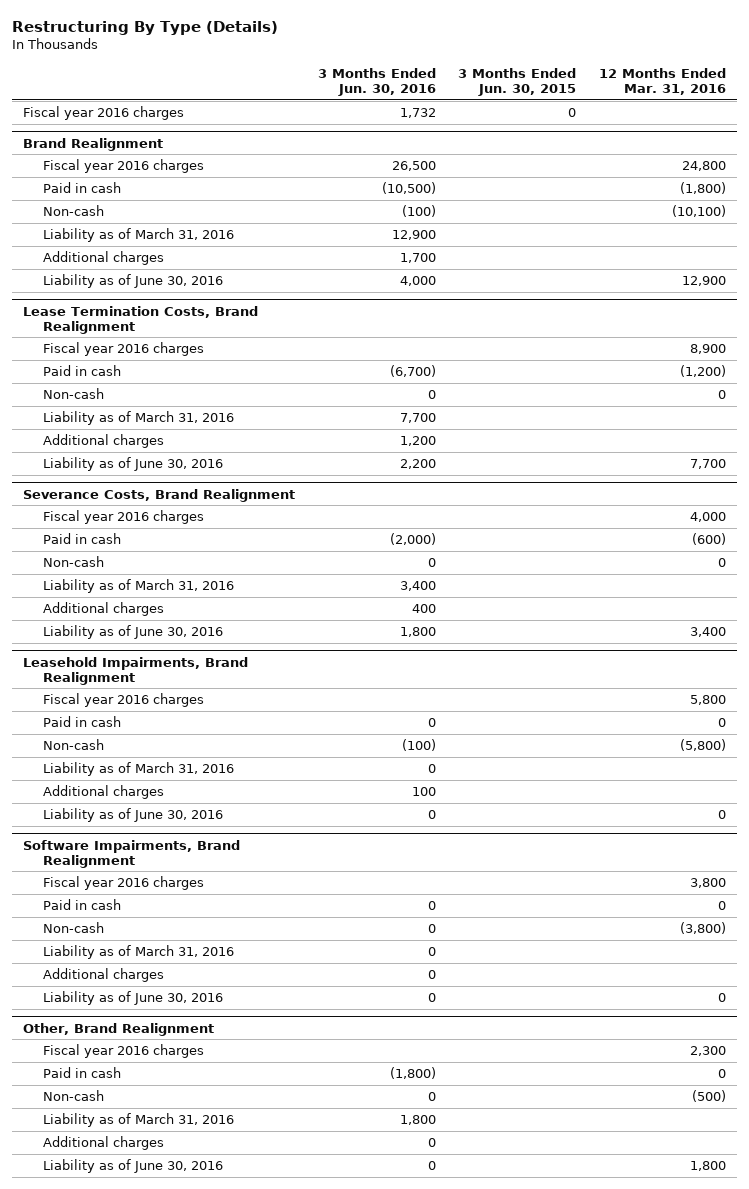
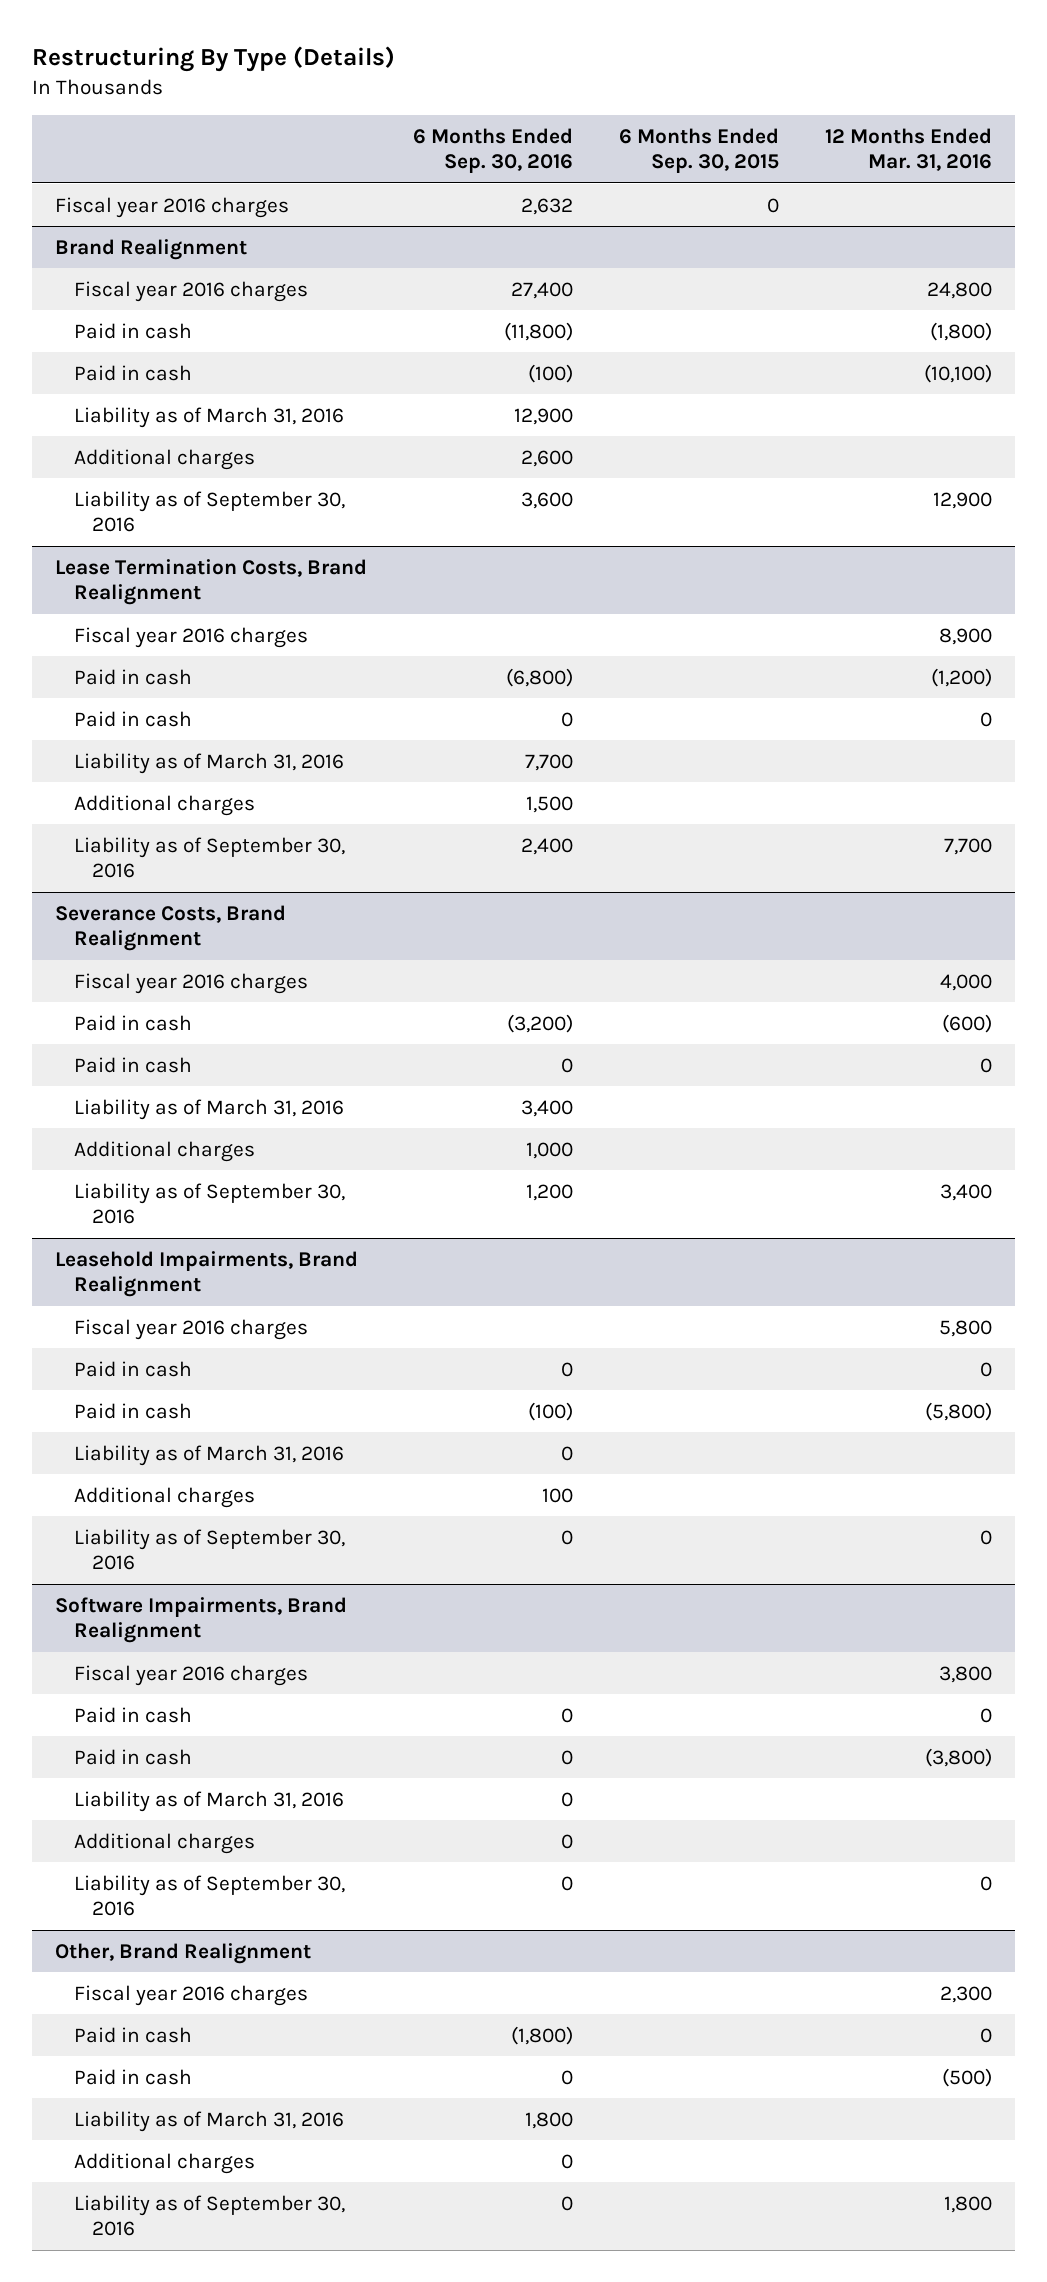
[317,68,436,97] 3 Months Ended Jun. 30, 2016 -> none
[458,68,577,97] 3 Months Ended Jun. 30, 2015 -> none
none -> [413,127,574,174] 6 Months Ended Sep. 30, 2016
none -> [618,127,779,174] 6 Months Ended Sep. 30, 2015
[43,205,105,217] Non-cash -> none
none -> [73,364,192,381] Paid in cash
[43,274,224,289] Liability as of June 30, 2016 -> [73,490,345,533] Liability as of September 30, 2016
[43,388,105,400] Non-cash -> none
none -> [73,710,192,727] Paid in cash
[43,457,224,472] Liability as of June 30, 2016 -> [73,836,345,879] Liability as of September 30, 2016
[43,556,105,568] Non-cash -> none
none -> [73,1056,192,1073] Paid in cash
[43,625,224,640] Liability as of June 30, 2016 -> [73,1182,345,1225] Liability as of September 30, 2016
[43,739,105,751] Non-cash -> none
none -> [73,1402,192,1419] Paid in cash
[43,808,224,823] Liability as of June 30, 2016 -> [73,1528,345,1571] Liability as of September 30, 2016
[43,922,105,934] Non-cash -> none
none -> [73,1748,192,1765] Paid in cash
[43,991,224,1006] Liability as of June 30, 2016 -> [73,1874,345,1917] Liability as of September 30, 2016
[43,1090,105,1102] Non-cash -> none
none -> [73,2068,192,2085] Paid in cash
[43,1159,224,1174] Liability as of June 30, 2016 -> [73,2194,345,2237] Liability as of September 30, 2016

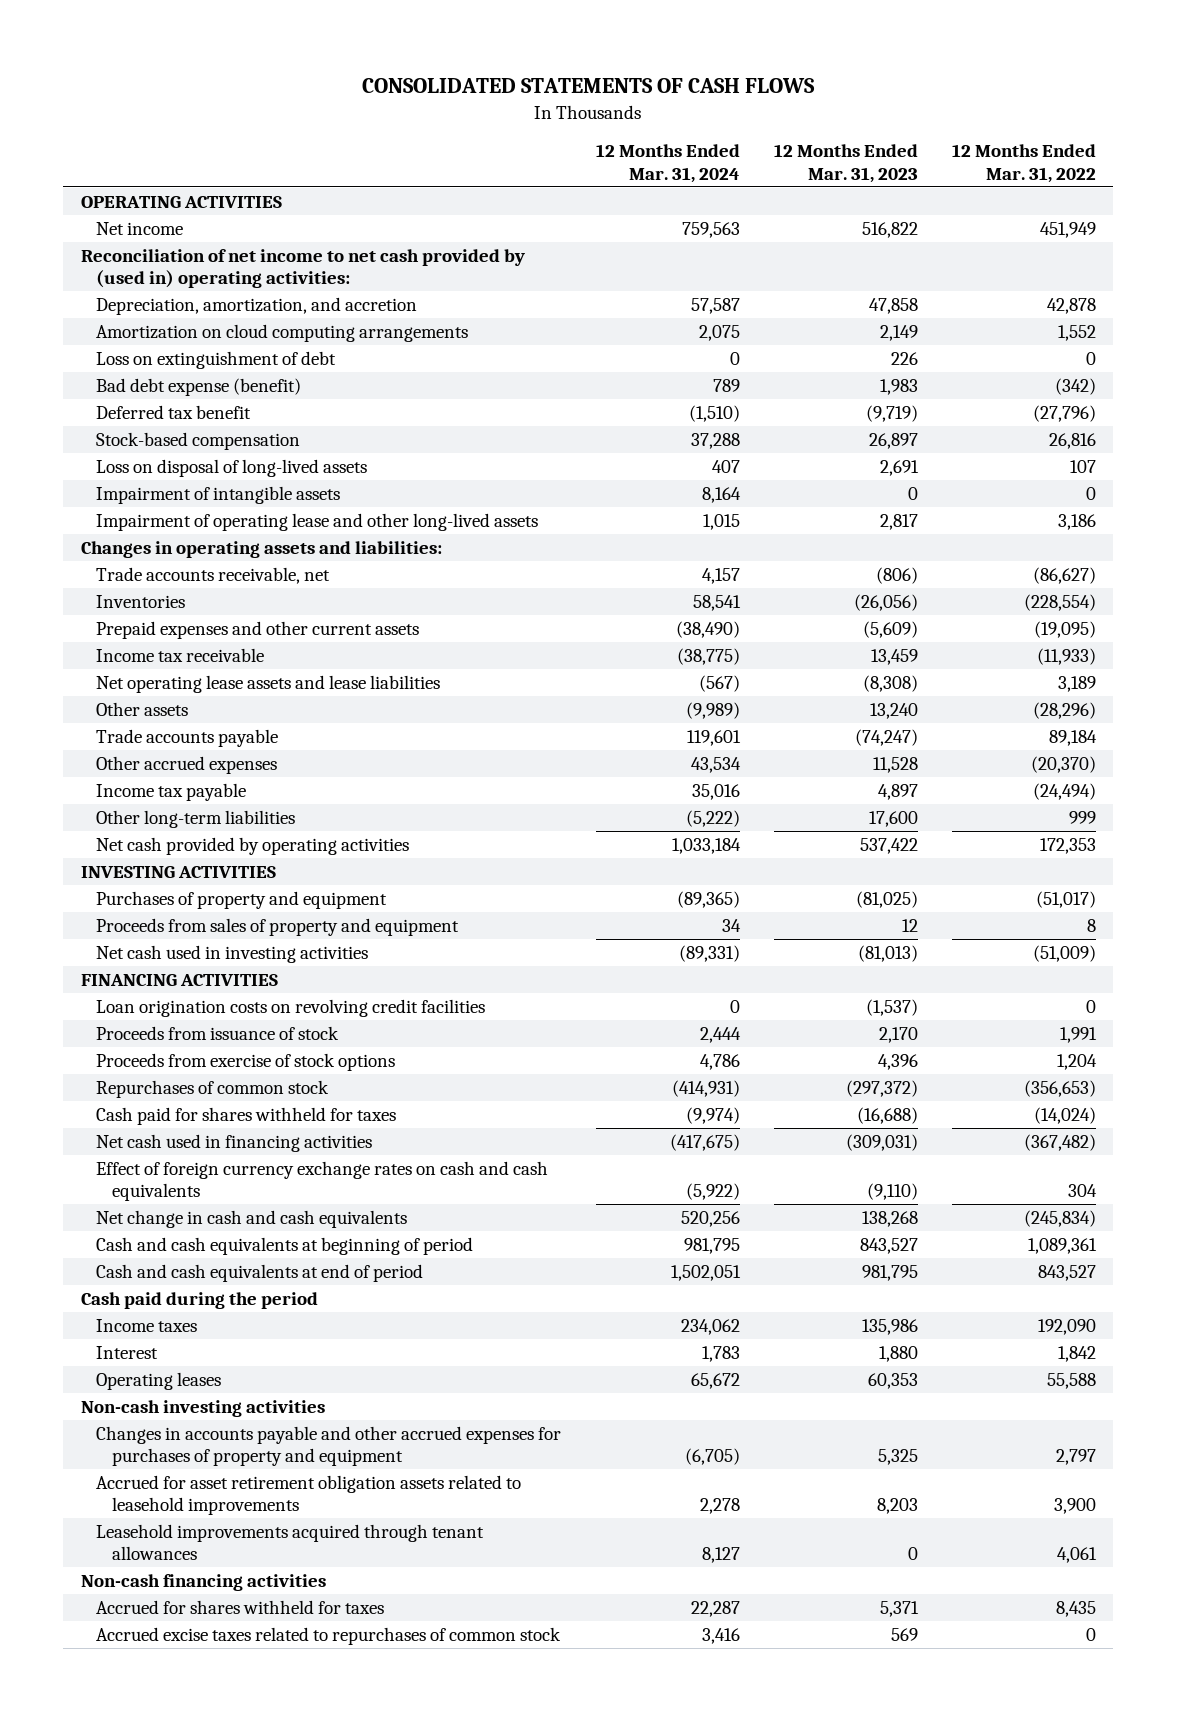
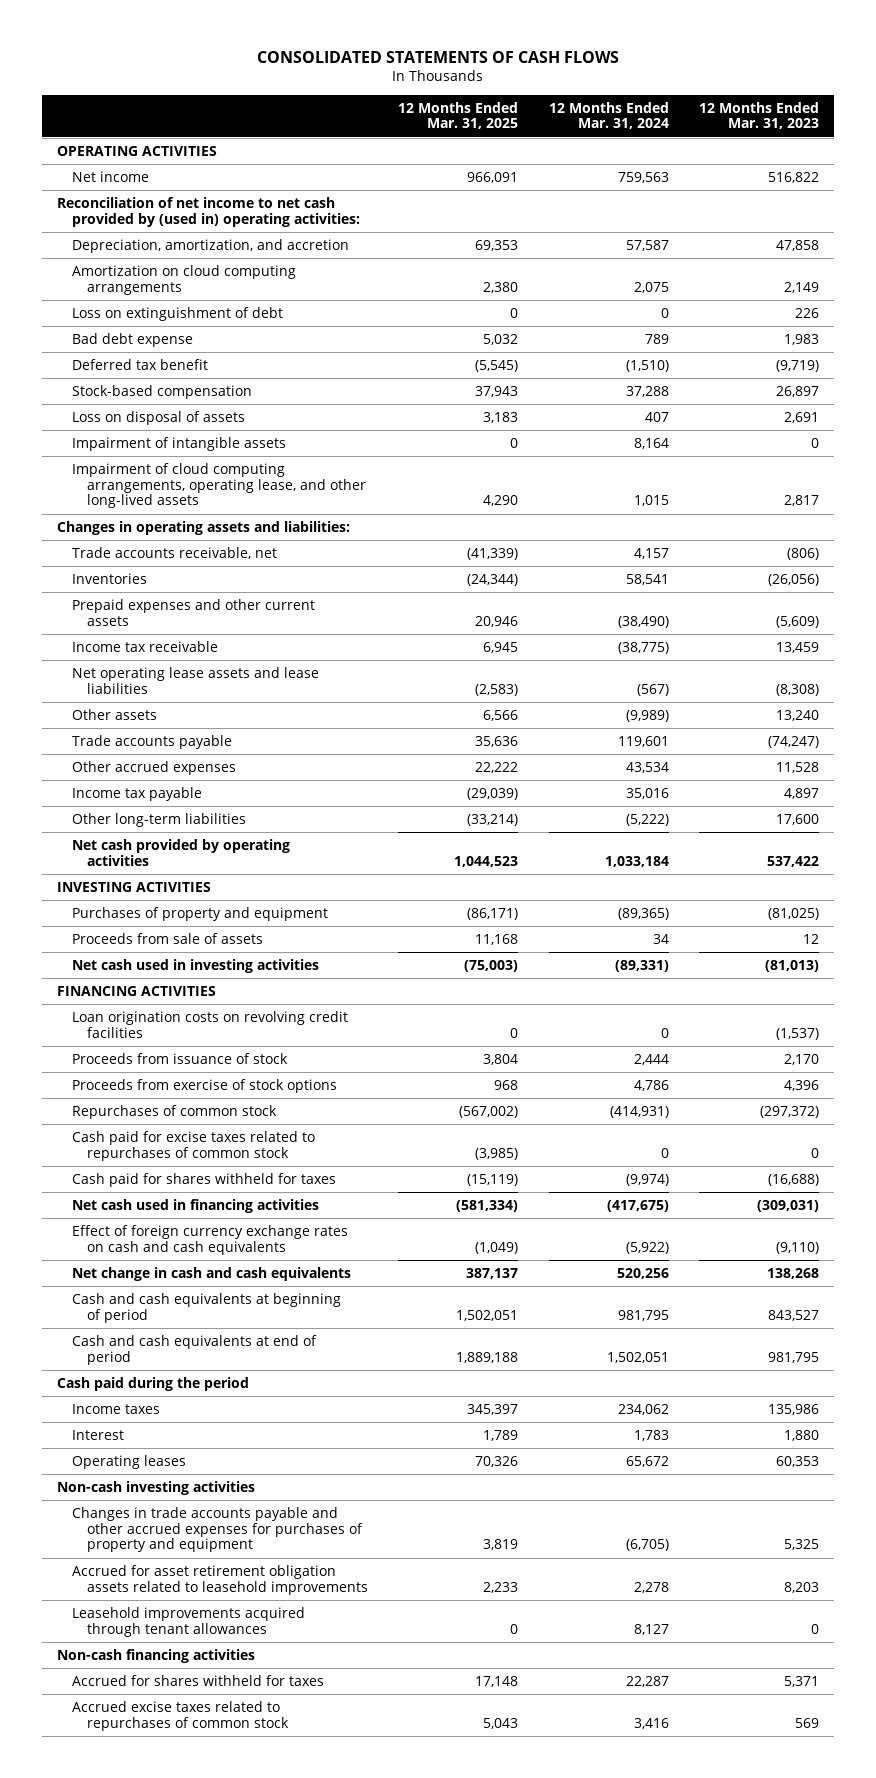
[952,144,1097,183] 12 Months Ended Mar. 31, 2022 -> none
none -> [398,101,519,130] 12 Months Ended Mar. 31, 2025
[96,377,302,396] Bad debt expense (benefit) -> [71,333,193,348] Bad debt expense
[96,458,368,477] Loss on disposal of long-lived assets -> [71,411,245,426] Loss on disposal of assets
[96,512,539,531] Impairment of operating lease and other long-lived assets -> [71,463,367,509] Impairment of cloud computing arrangements, operating lease, and other long-lived assets
[96,917,460,936] Proceeds from sales of property and equipment -> [71,933,263,945] Proceeds from sale of assets
none -> [71,1131,315,1161] Cash paid for excise taxes related to repurchases of common stock
[96,1425,562,1467] Changes in accounts payable and other accrued expenses for purchases of property and equipment -> [71,1507,364,1553] Changes in trade accounts payable and other accrued expenses for purchases of property and equipment

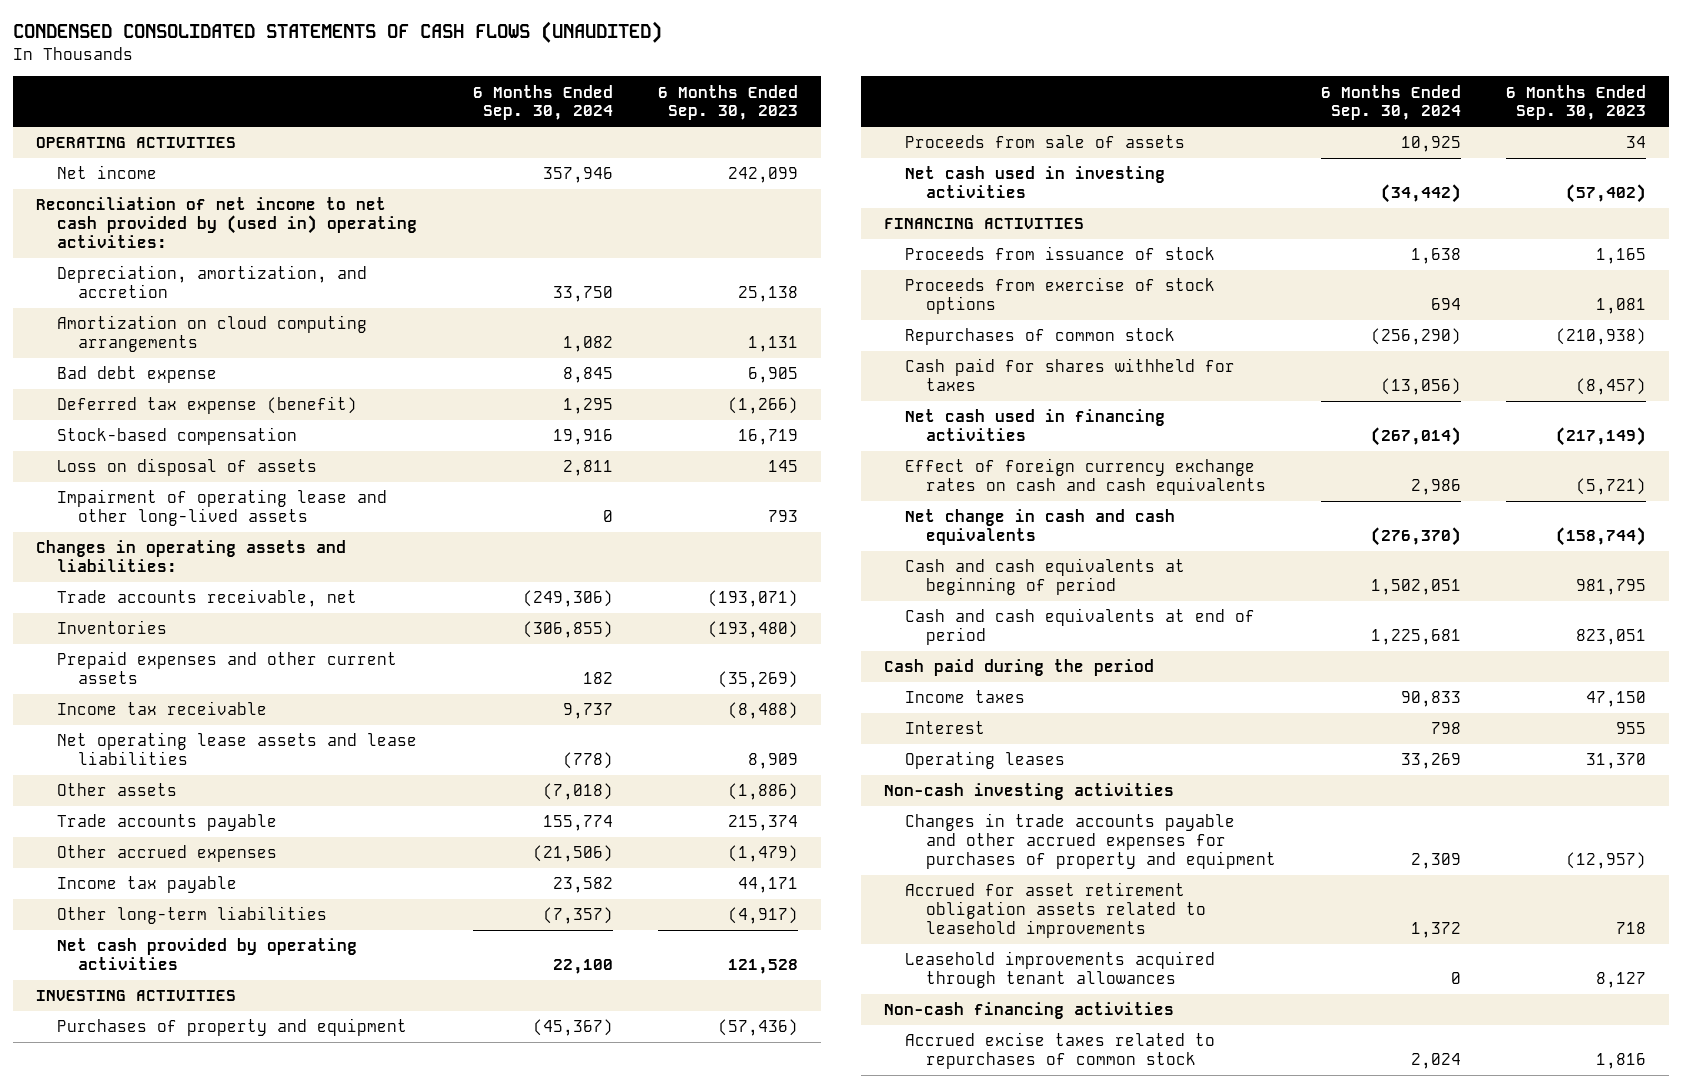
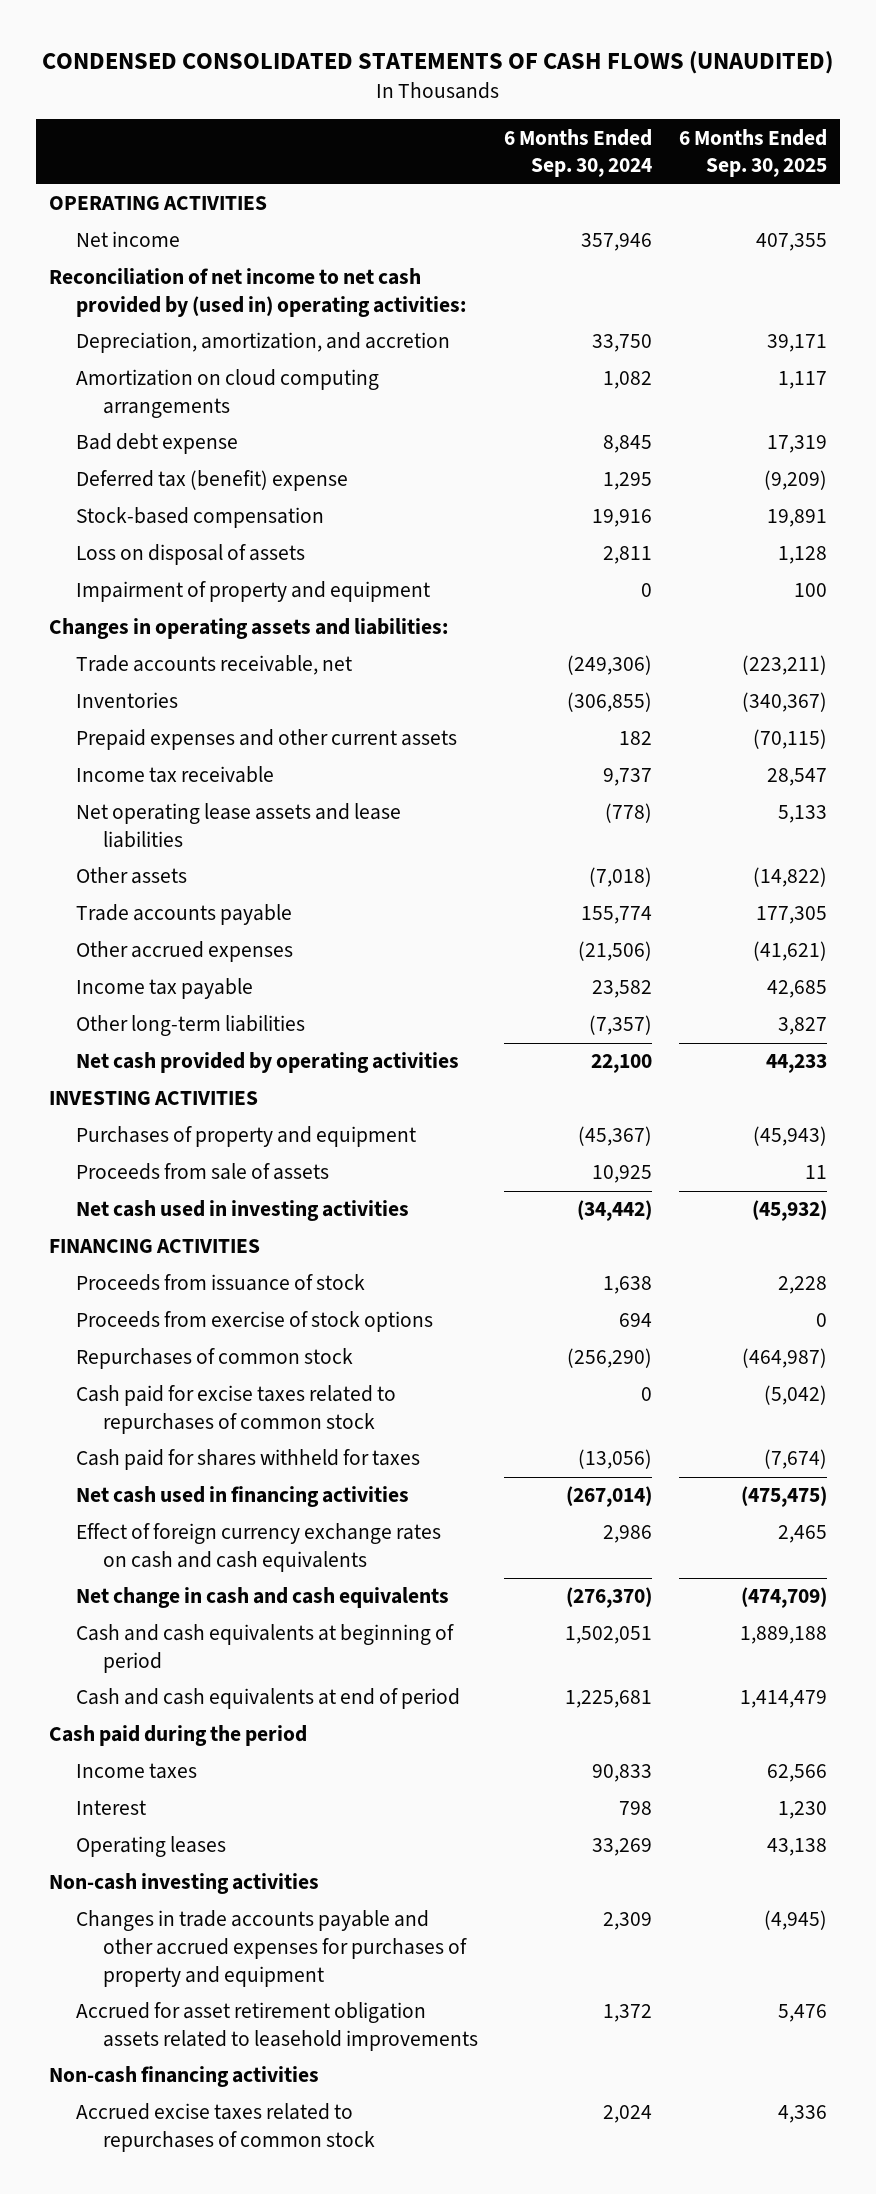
[658,84,799,121] 6 Months Ended Sep. 30, 2023 -> none
none -> [678,128,827,178] 6 Months Ended Sep. 30, 2025
[56,396,357,415] Deferred tax expense (benefit) -> [75,470,348,492] Deferred tax (benefit) expense
[56,489,387,527] Impairment of operating lease and other long-lived assets -> none
none -> [75,581,430,603] Impairment of property and equipment
none -> [75,1385,396,1435] Cash paid for excise taxes related to repurchases of common stock
[905,951,1216,989] Leasehold improvements acquired through tenant allowances -> none

